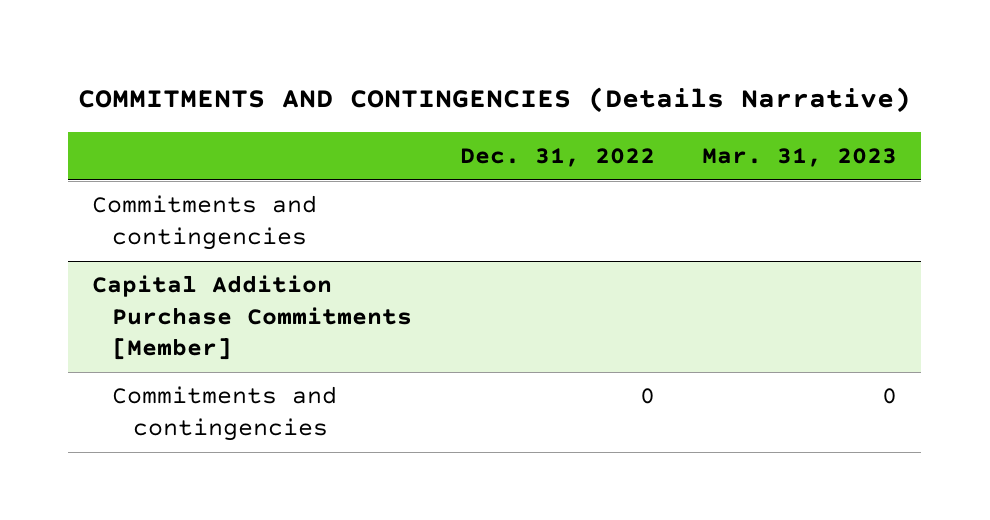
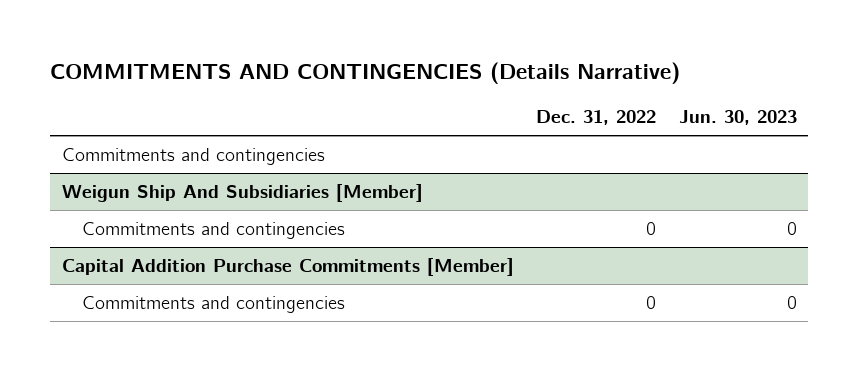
[702,147,898,167] Mar. 31, 2023 -> none
none -> [678,110,797,126] Jun. 30, 2023
none -> [61,184,423,203] Weigun Ship And Subsidiaries [Member]
none -> [81,222,345,240] Commitments and contingencies

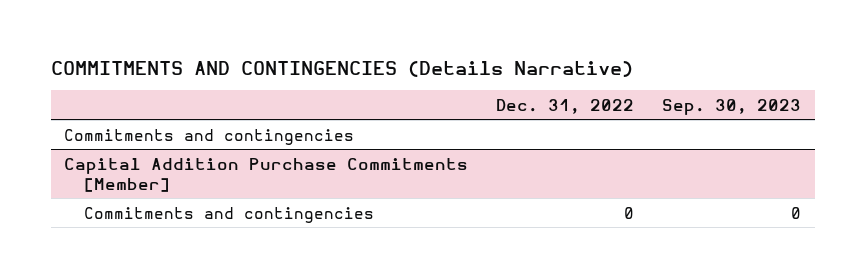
[678,110,797,126] Jun. 30, 2023 -> none
none -> [662,98,802,115] Sep. 30, 2023
[61,184,423,203] Weigun Ship And Subsidiaries [Member] -> none
[81,222,345,240] Commitments and contingencies -> none

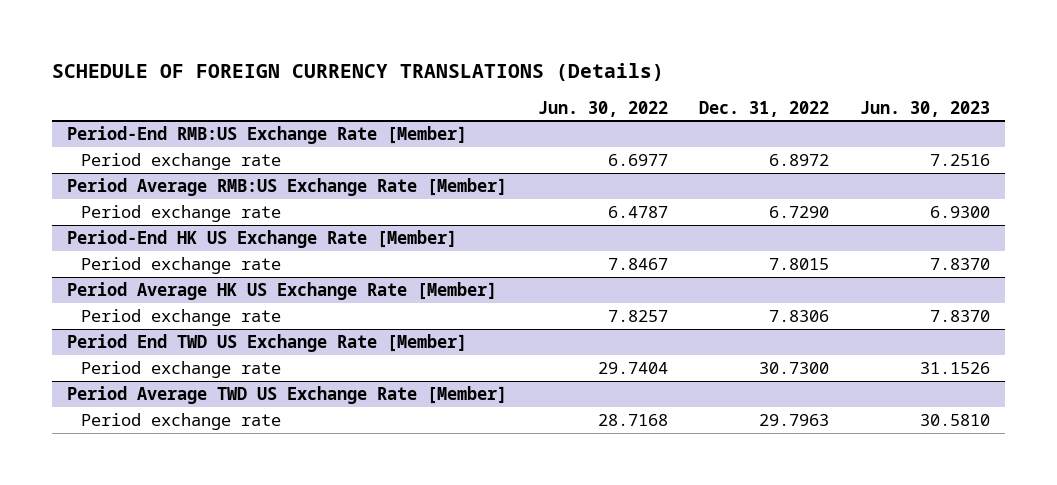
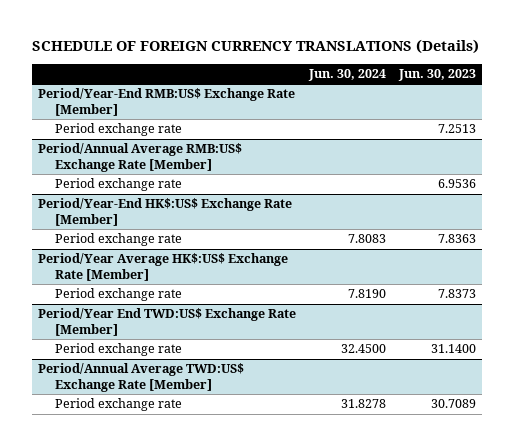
[537,100,668,117] Jun. 30, 2022 -> none
[698,100,829,117] Dec. 31, 2022 -> none
none -> [307,69,386,82] Jun. 30, 2024
[67,126,468,145] Period-End RMB:US Exchange Rate [Member] -> [38,88,296,116] Period/Year-End RMB:US$ Exchange Rate [Member]
[929,154,990,167] 7.2516 -> [437,124,476,134] 7.2513
[67,178,508,197] Period Average RMB:US Exchange Rate [Member] -> [38,143,243,172] Period/Annual Average RMB:US$ Exchange Rate [Member]
[929,206,990,219] 6.9300 -> [437,179,476,189] 6.9536
[67,230,458,249] Period-End HK US Exchange Rate [Member] -> [38,198,293,226] Period/Year-End HK$:US$ Exchange Rate [Member]
[929,258,990,271] 7.8370 -> [437,234,476,244] 7.8363
[67,282,498,301] Period Average HK US Exchange Rate [Member] -> [38,253,289,281] Period/Year Average HK$:US$ Exchange Rate [Member]
[929,310,990,323] 7.8370 -> [437,289,476,299] 7.8373
[67,334,468,353] Period End TWD US Exchange Rate [Member] -> [38,308,297,336] Period/Year End TWD:US$ Exchange Rate [Member]
[919,362,990,375] 31.1526 -> [430,344,476,354] 31.1400
[67,386,508,405] Period Average TWD US Exchange Rate [Member] -> [38,363,245,392] Period/Annual Average TWD:US$ Exchange Rate [Member]
[919,414,990,427] 30.5810 -> [430,399,476,409] 30.7089

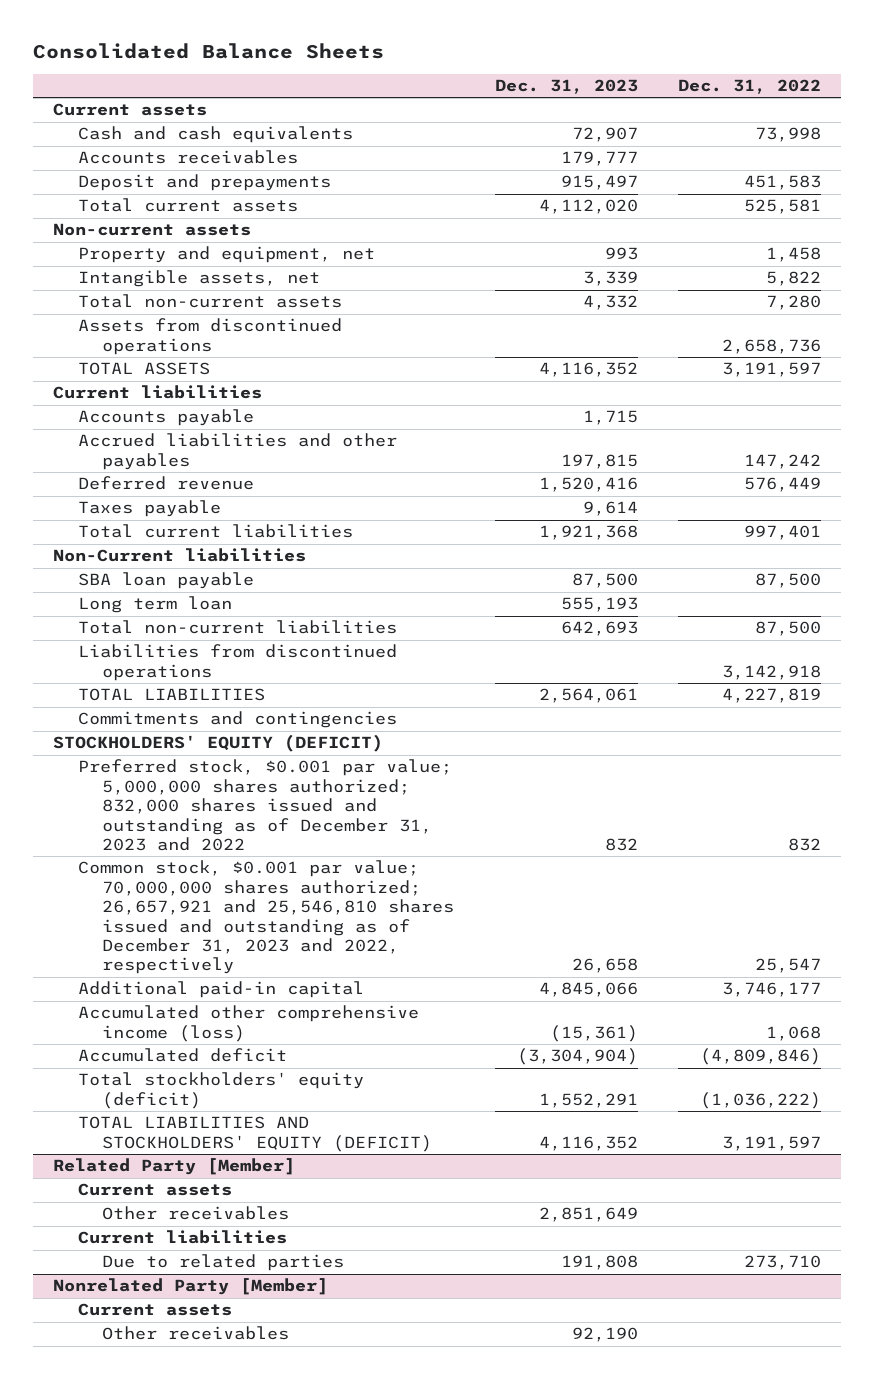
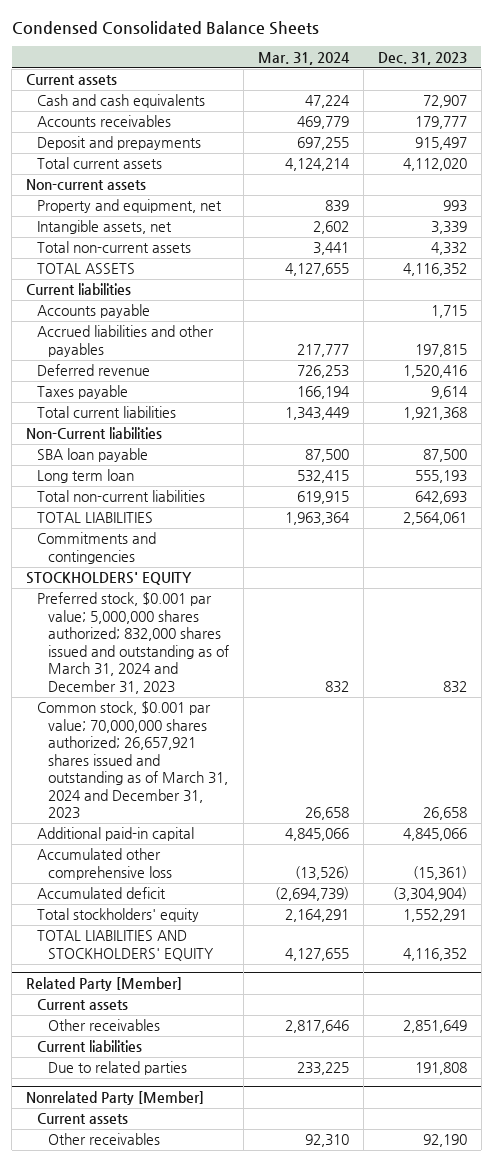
[33,42,385,59] Consolidated Balance Sheets -> [11,20,319,35] Condensed Consolidated Balance Sheets
[678,79,822,95] Dec. 31, 2022 -> none
none -> [258,51,351,65] Mar. 31, 2024
[77,318,342,355] Assets from discontinued operations -> none
[77,644,397,681] Liabilities from discontinued operations -> none
[53,734,384,753] STOCKHOLDERS' EQUITY (DEFICIT) -> [26,572,193,586] STOCKHOLDERS' EQUITY
[77,759,452,851] Preferred stock, $0.001 par value; 5,000,000 shares authorized; 832,000 shares issued and outstanding as of December 31, 2023 and 2022 -> [37,592,230,694] Preferred stock, $0.001 par value; 5,000,000 shares authorized; 832,000 shares issued and outstanding as of March 31, 2024 and December 31, 2023
[77,860,455,975] Common stock, $0.001 par value; 70,000,000 shares authorized; 26,657,921 and 25,546,810 shares issued and outstanding as of December 31, 2023 and 2022, respectively -> [37,701,229,820] Common stock, $0.001 par value; 70,000,000 shares authorized; 26,657,921 shares issued and outstanding as of March 31, 2024 and December 31, 2023
[77,1005,419,1042] Accumulated other comprehensive income (loss) -> [37,848,173,880] Accumulated other comprehensive loss
[77,1072,364,1109] Total stockholders' equity (deficit) -> [37,908,200,923] Total stockholders' equity
[77,1116,433,1152] TOTAL LIABILITIES AND STOCKHOLDERS' EQUITY (DEFICIT) -> [37,930,214,961] TOTAL LIABILITIES AND STOCKHOLDERS' EQUITY

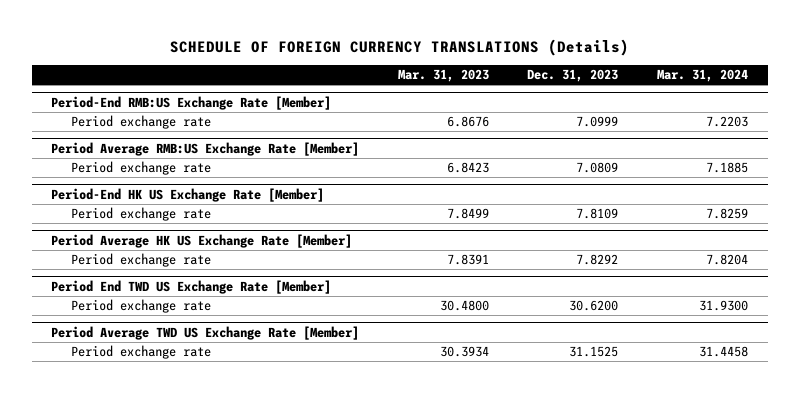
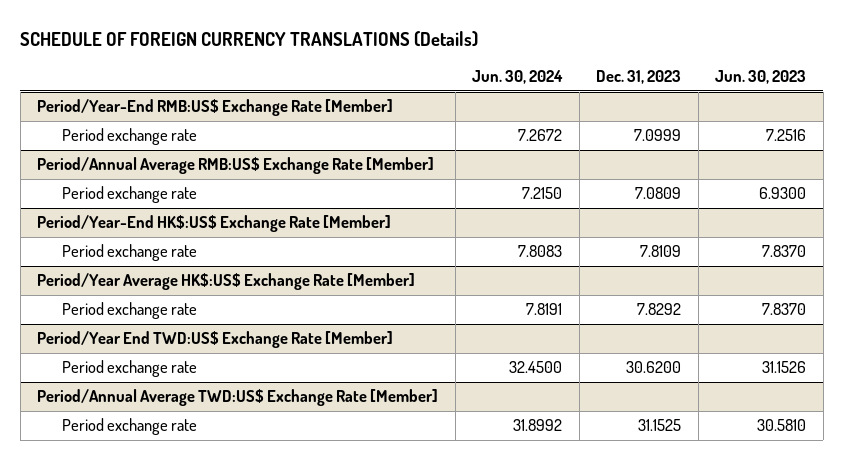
[397,69,489,83] Mar. 31, 2023 -> none
[657,69,749,83] Mar. 31, 2024 -> none
none -> [472,70,564,85] Jun. 30, 2024
none -> [715,70,807,85] Jun. 30, 2023
[50,95,331,110] Period-End RMB:US Exchange Rate [Member] -> [37,99,394,117] Period/Year-End RMB:US$ Exchange Rate [Member]
[50,141,359,156] Period Average RMB:US Exchange Rate [Member] -> [37,157,435,175] Period/Annual Average RMB:US$ Exchange Rate [Member]
[50,187,324,202] Period-End HK US Exchange Rate [Member] -> [37,215,392,233] Period/Year-End HK$:US$ Exchange Rate [Member]
[50,233,352,248] Period Average HK US Exchange Rate [Member] -> [37,273,416,291] Period/Year Average HK$:US$ Exchange Rate [Member]
[50,279,331,294] Period End TWD US Exchange Rate [Member] -> [37,331,394,349] Period/Year End TWD:US$ Exchange Rate [Member]
[50,325,359,340] Period Average TWD US Exchange Rate [Member] -> [37,389,439,407] Period/Annual Average TWD:US$ Exchange Rate [Member]

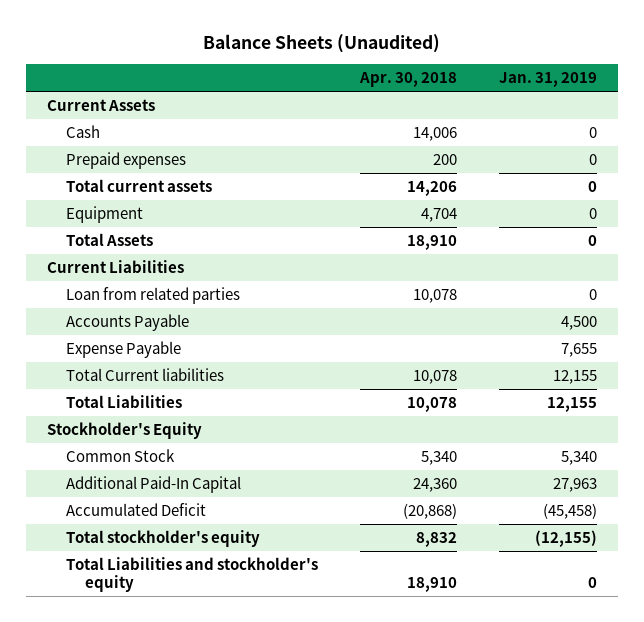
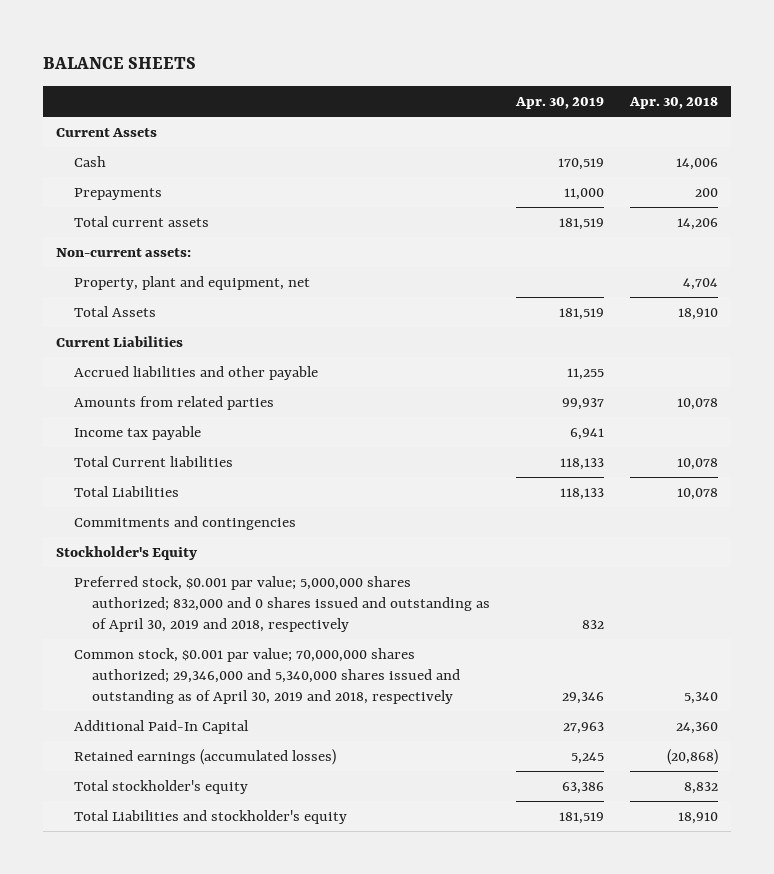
[202,34,440,54] Balance Sheets (Unaudited) -> [42,57,196,70] BALANCE SHEETS
[498,72,597,88] Jan. 31, 2019 -> none
none -> [514,96,604,109] Apr. 30, 2019
[66,151,187,169] Prepaid expenses -> [73,187,162,200] Prepayments
none -> [56,247,192,257] Non-current assets:
[66,205,144,223] Equipment -> [73,275,310,290] Property, plant and equipment, net
[66,313,190,331] Accounts Payable -> none
[66,340,182,358] Expense Payable -> none
none -> [73,365,318,380] Accrued liabilities and other payable
[66,286,241,304] Loan from related parties -> [73,395,274,410] Amounts from related parties
none -> [73,425,201,440] Income tax payable
none -> [73,515,296,530] Commitments and contingencies
none -> [73,575,490,632] Preferred stock, $0.001 par value; 5,000,000 shares authorized; 832,000 and 0 shares issued and outstanding as of April 30, 2019 and 2018, respectively
[66,448,176,462] Common Stock -> [73,647,460,704] Common stock, $0.001 par value; 70,000,000 shares authorized; 29,346,000 and 5,340,000 shares issued and outstanding as of April 30, 2019 and 2018, respectively
[66,502,207,516] Accumulated Deficit -> [73,748,336,765] Retained earnings (accumulated losses)

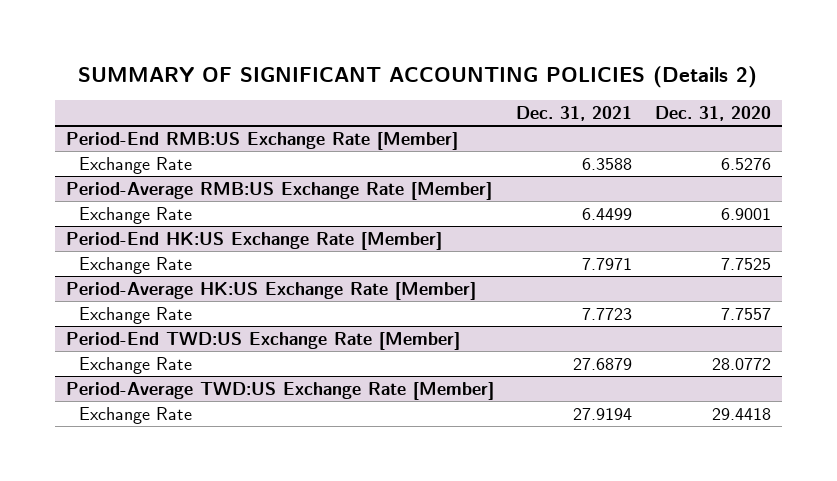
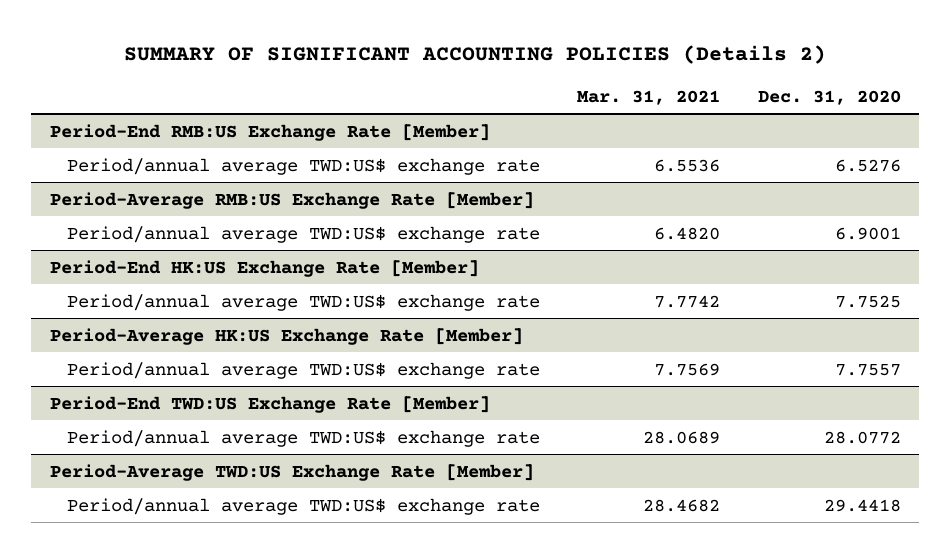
[516,105,633,121] Dec. 31, 2021 -> none
none -> [577,89,721,105] Mar. 31, 2021
[79,156,193,174] Exchange Rate -> [66,157,540,175] Period/annual average TWD:US$ exchange rate
[79,206,193,224] Exchange Rate -> [66,225,540,243] Period/annual average TWD:US$ exchange rate
[79,256,193,274] Exchange Rate -> [66,293,540,311] Period/annual average TWD:US$ exchange rate
[79,306,193,324] Exchange Rate -> [66,361,540,379] Period/annual average TWD:US$ exchange rate
[79,356,193,374] Exchange Rate -> [66,429,540,447] Period/annual average TWD:US$ exchange rate
[79,406,193,424] Exchange Rate -> [66,497,540,515] Period/annual average TWD:US$ exchange rate

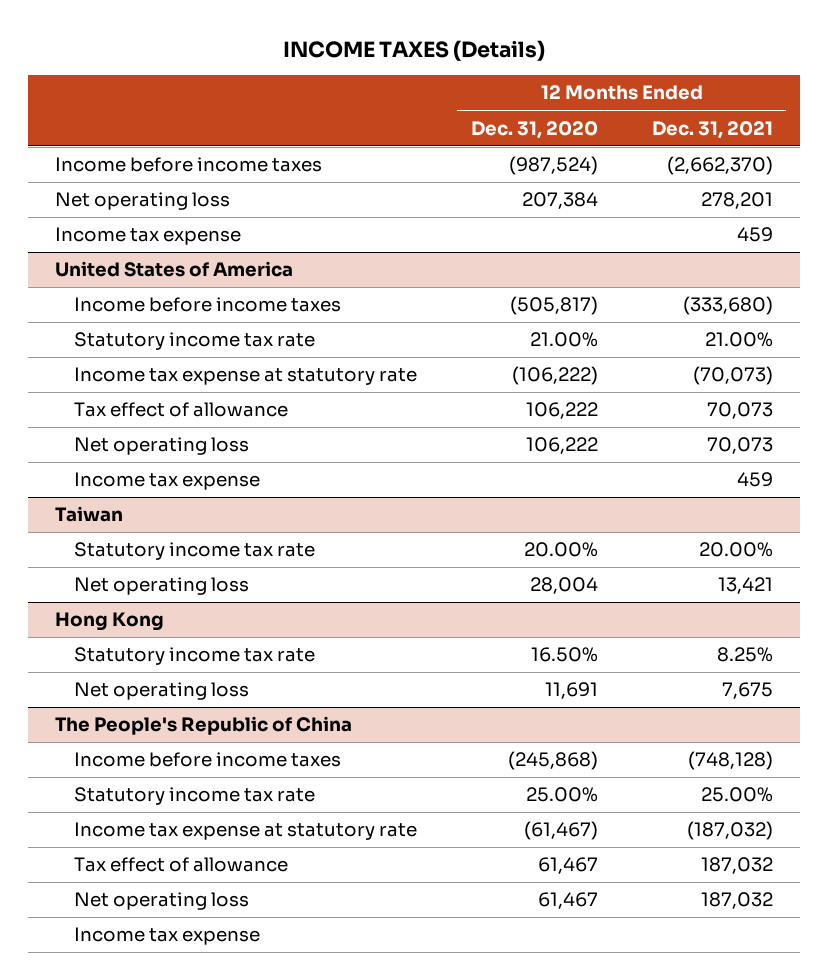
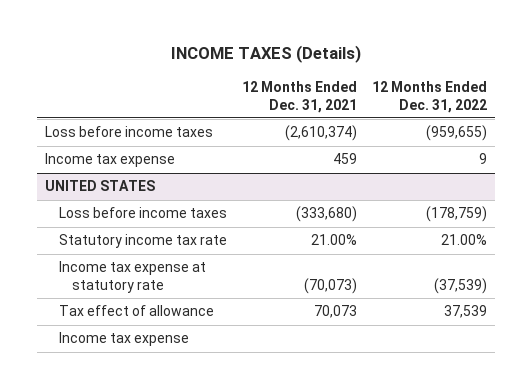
[470,120,598,139] Dec. 31, 2020 -> none
none -> [372,81,488,113] 12 Months Ended Dec. 31, 2022
[55,192,231,211] Net operating loss -> none
[55,157,323,173] Income before income taxes -> [45,126,214,138] Loss before income taxes
[666,156,773,176] (2,662,370) -> [285,125,358,142] (2,610,374)
[55,261,294,278] United States of America -> [45,180,156,192] UNITED STATES
[73,297,341,313] Income before income taxes -> [58,207,227,219] Loss before income taxes
[73,437,249,456] Net operating loss -> none
[73,472,260,491] Income tax expense -> none
[55,506,124,523] Taiwan -> none
[73,542,315,561] Statutory income tax rate -> none
[73,577,249,596] Net operating loss -> none
[55,612,165,632] Hong Kong -> none
[73,647,315,666] Statutory income tax rate -> none
[73,682,249,701] Net operating loss -> none
[55,716,353,736] The People's Republic of China -> none
[73,752,341,768] Income before income taxes -> none
[73,787,315,806] Statutory income tax rate -> none
[73,822,417,841] Income tax expense at statutory rate -> none
[73,857,288,873] Tax effect of allowance -> none
[73,892,249,911] Net operating loss -> none

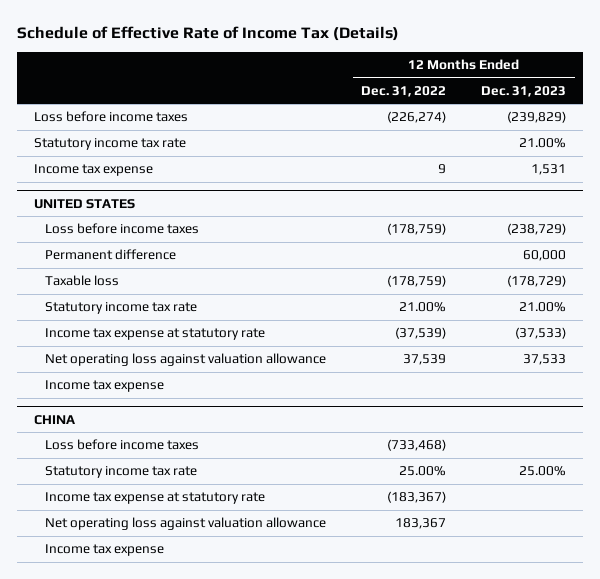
[171,45,362,64] INCOME TAXES (Details) -> [16,25,399,41] Schedule of Effective Rate of Income Tax (Details)
[242,81,358,113] 12 Months Ended Dec. 31, 2021 -> none
none -> [480,85,566,97] Dec. 31, 2023
[426,125,488,142] (959,655) -> [387,111,447,124] (226,274)
none -> [33,138,186,151] Statutory income tax rate
none -> [45,249,177,261] Permanent difference
none -> [45,275,120,287] Taxable loss
[58,305,214,317] Tax effect of allowance -> [45,353,327,367] Net operating loss against valuation allowance
none -> [33,414,75,425] CHINA
none -> [45,439,200,451] Loss before income taxes
none -> [45,466,198,479] Statutory income tax rate
none -> [45,492,266,505] Income tax expense at statutory rate
none -> [45,517,327,531] Net operating loss against valuation allowance
none -> [45,544,165,557] Income tax expense

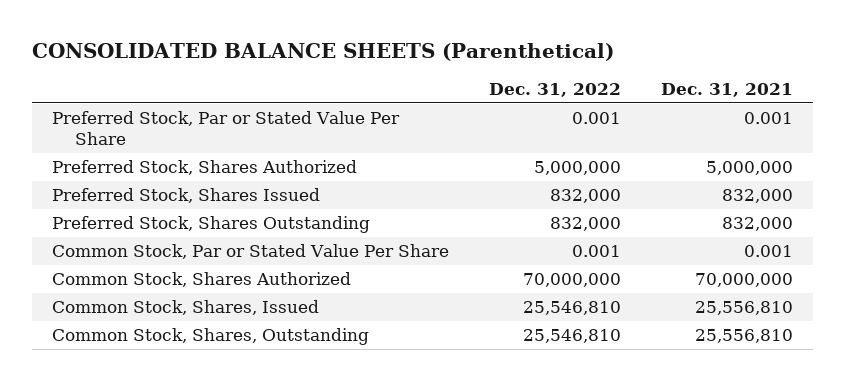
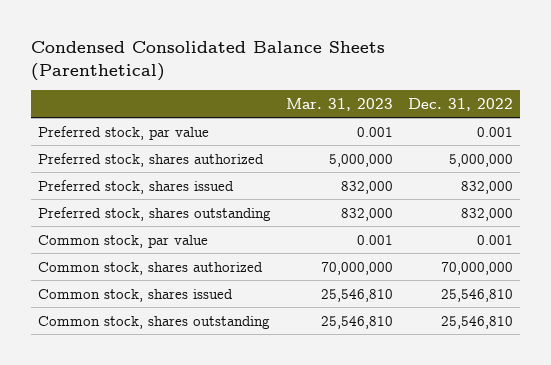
[31,42,614,61] CONSOLIDATED BALANCE SHEETS (Parenthetical) -> [30,41,385,81] Condensed Consolidated Balance Sheets (Parenthetical)
[661,82,794,97] Dec. 31, 2021 -> none
none -> [285,97,393,111] Mar. 31, 2023
[51,111,400,145] Preferred Stock, Par or Stated Value Per Share -> [37,125,209,140] Preferred stock, par value
[51,160,357,176] Preferred Stock, Shares Authorized -> [37,152,264,167] Preferred stock, shares authorized
[51,188,320,204] Preferred Stock, Shares Issued -> [37,179,234,194] Preferred stock, shares issued
[51,216,370,234] Preferred Stock, Shares Outstanding -> [37,206,271,221] Preferred stock, shares outstanding
[51,244,449,260] Common Stock, Par or Stated Value Per Share -> [37,234,208,248] Common stock, par value
[51,272,351,288] Common Stock, Shares Authorized -> [37,261,263,275] Common stock, shares authorized
[51,300,319,316] Common Stock, Shares, Issued -> [37,288,233,302] Common stock, shares issued
[51,328,369,346] Common Stock, Shares, Outstanding -> [37,315,270,329] Common stock, shares outstanding

